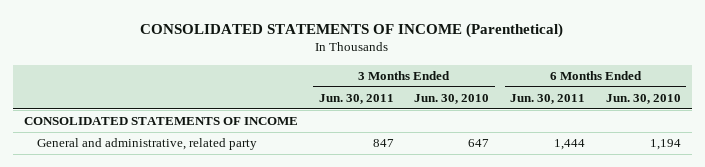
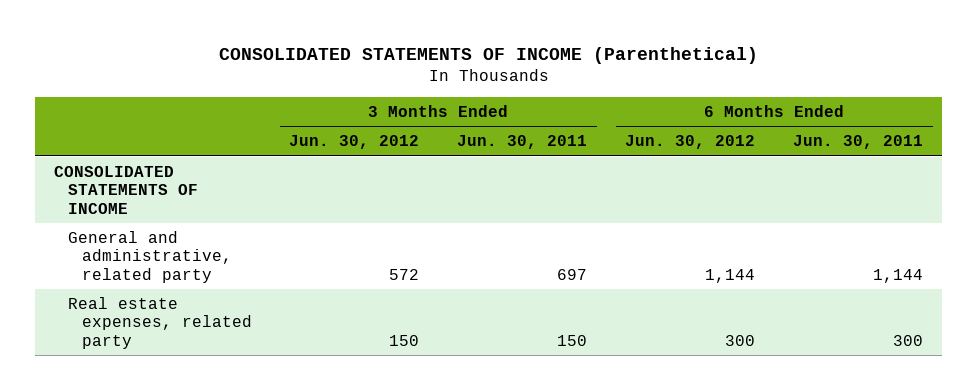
[414,93,490,104] Jun. 30, 2010 -> none
[606,93,682,104] Jun. 30, 2010 -> none
none -> [289,135,420,150] Jun. 30, 2012
none -> [625,135,756,150] Jun. 30, 2012
[372,139,394,148] 847 -> [557,268,588,280] 697
[554,139,586,151] 1,444 -> [873,268,924,283] 1,144
none -> [67,296,252,349] Real estate expenses, related party

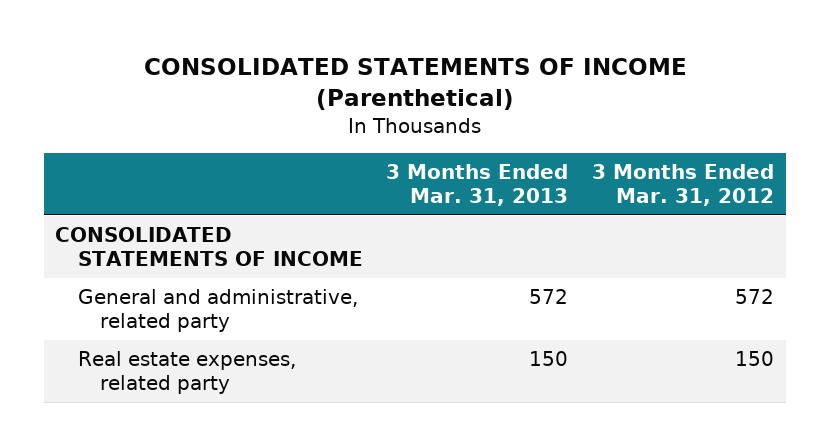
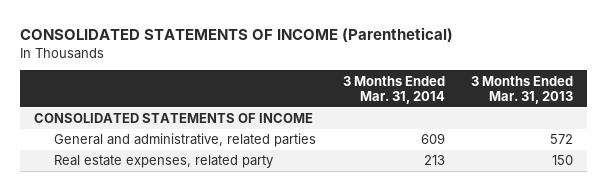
[591,164,774,207] 3 Months Ended Mar. 31, 2012 -> none
none -> [342,75,445,104] 3 Months Ended Mar. 31, 2014
[77,289,358,333] General and administrative, related party -> [54,133,317,148] General and administrative, related parties

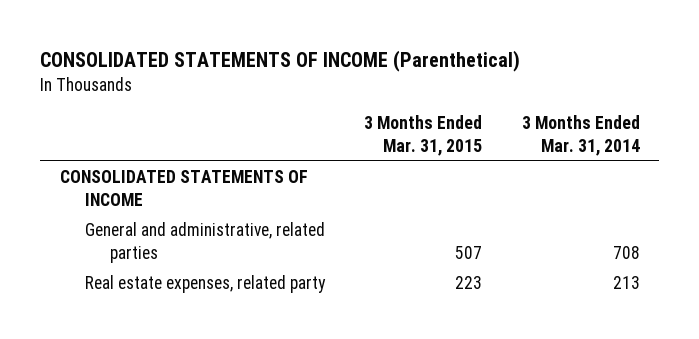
[471,75,574,104] 3 Months Ended Mar. 31, 2013 -> none
none -> [364,115,483,156] 3 Months Ended Mar. 31, 2015
[420,133,445,145] 609 -> [612,245,640,259] 708

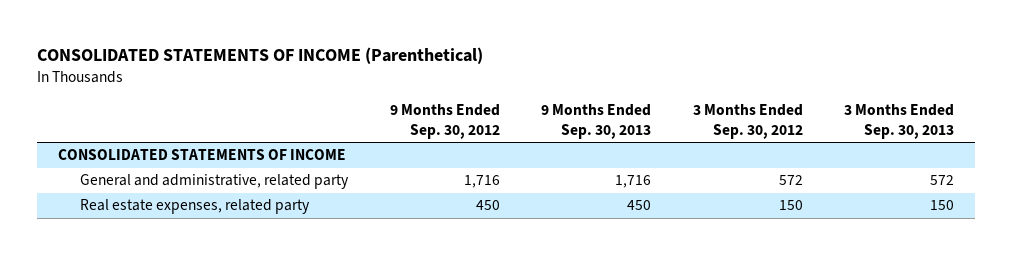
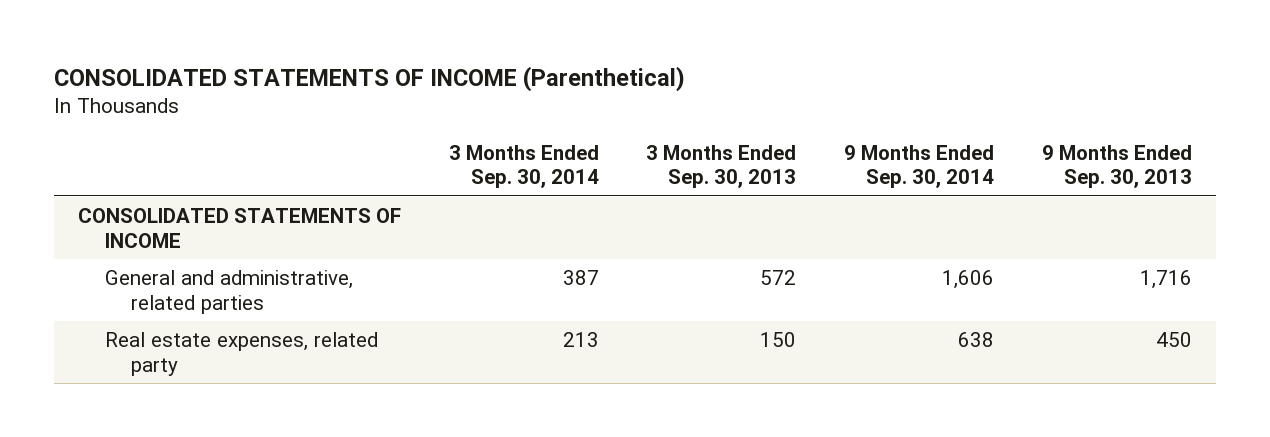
[389,104,500,140] 9 Months Ended Sep. 30, 2012 -> none
[692,104,803,140] 3 Months Ended Sep. 30, 2012 -> none
none -> [448,144,599,189] 3 Months Ended Sep. 30, 2014
none -> [844,144,995,189] 9 Months Ended Sep. 30, 2014
[80,174,350,190] General and administrative, related party -> [104,269,353,314] General and administrative, related parties

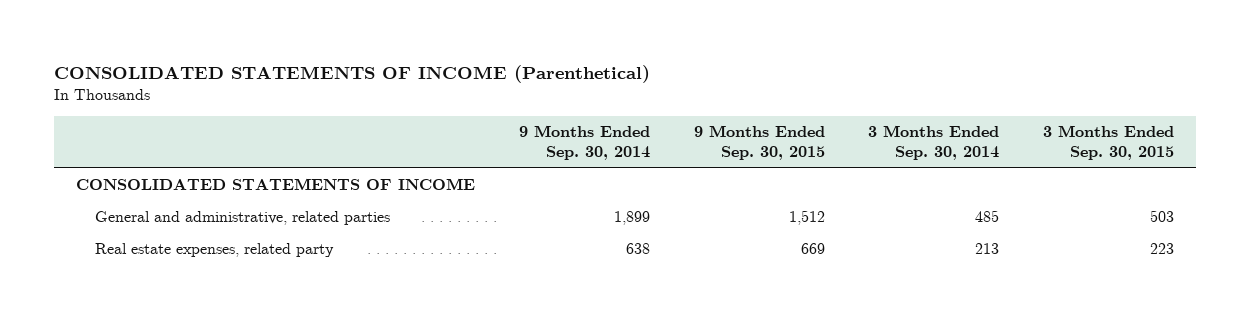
[646,144,797,189] 3 Months Ended Sep. 30, 2013 -> none
[1041,144,1192,189] 9 Months Ended Sep. 30, 2013 -> none
none -> [693,125,825,161] 9 Months Ended Sep. 30, 2015
none -> [1043,125,1175,161] 3 Months Ended Sep. 30, 2015
[562,269,599,285] 387 -> [975,210,1000,223] 485
[942,269,995,289] 1,606 -> [613,211,650,226] 1,899

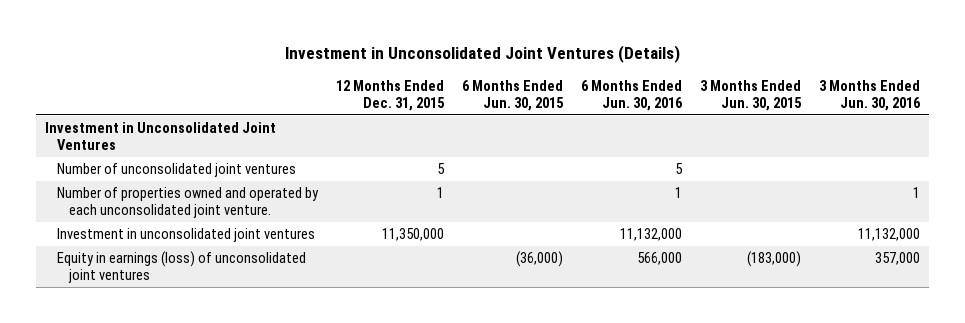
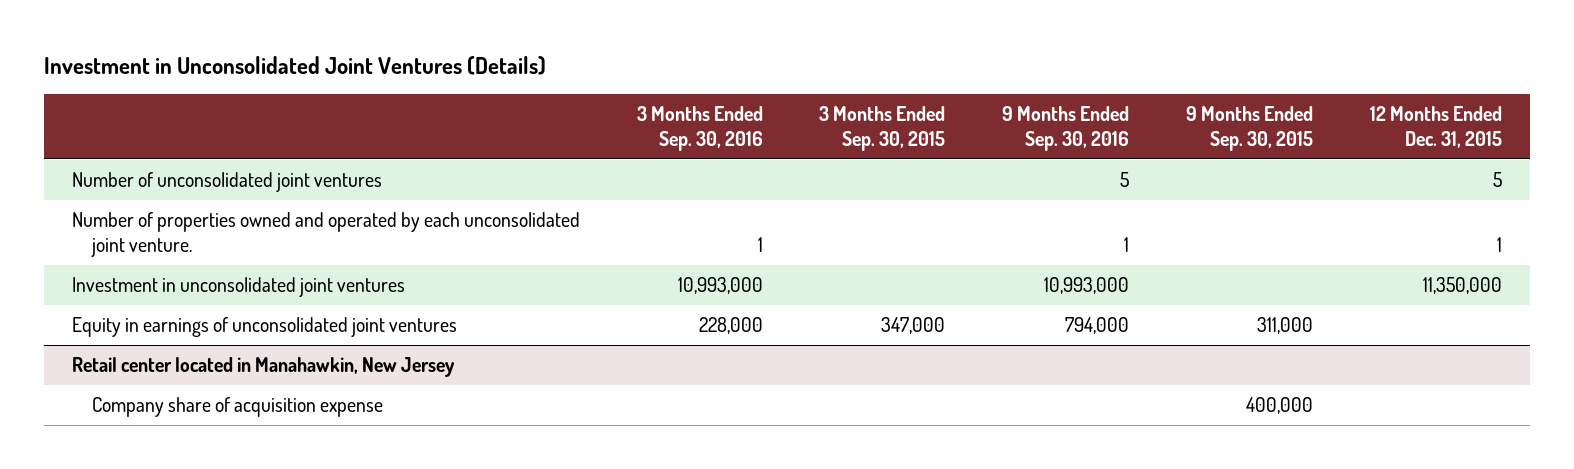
[461,79,564,111] 6 Months Ended Jun. 30, 2015 -> none
[581,79,684,111] 6 Months Ended Jun. 30, 2016 -> none
[700,79,803,111] 3 Months Ended Jun. 30, 2015 -> none
[819,79,922,111] 3 Months Ended Jun. 30, 2016 -> none
none -> [636,105,763,151] 3 Months Ended Sep. 30, 2016
none -> [819,105,946,151] 3 Months Ended Sep. 30, 2015
none -> [1002,105,1130,151] 9 Months Ended Sep. 30, 2016
none -> [1186,105,1314,151] 9 Months Ended Sep. 30, 2015
[45,122,277,151] Investment in Unconsolidated Joint Ventures -> none
[56,251,306,284] Equity in earnings (loss) of unconsolidated joint ventures -> [71,317,457,338] Equity in earnings of unconsolidated joint ventures
none -> [71,357,455,378] Retail center located in Manahawkin, New Jersey
none -> [91,397,383,418] Company share of acquisition expense

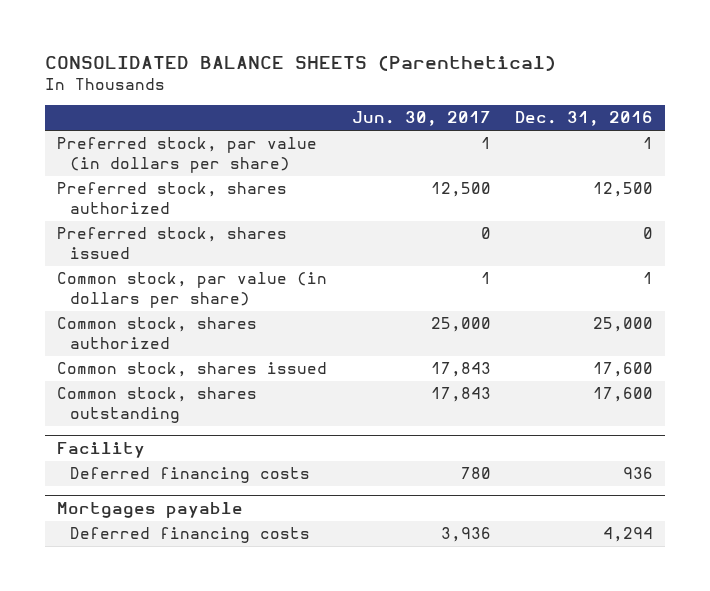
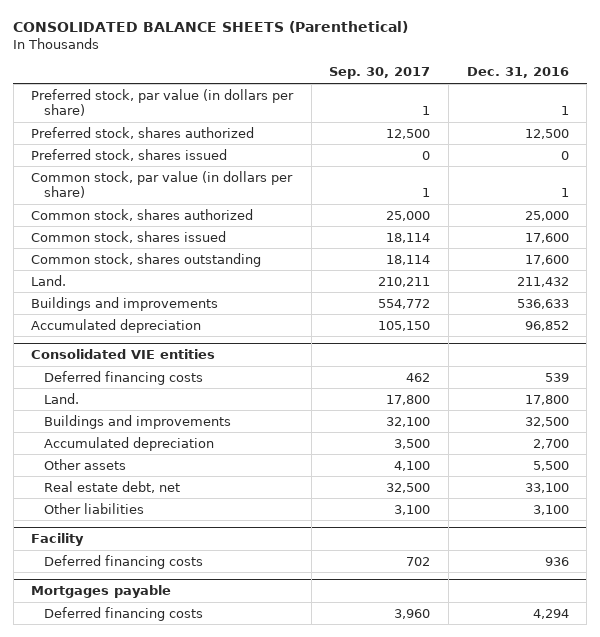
[351,111,491,127] Jun. 30, 2017 -> none
none -> [329,67,431,80] Sep. 30, 2017
none -> [31,274,67,286] Land.
none -> [31,296,219,311] Buildings and improvements
none -> [31,318,202,333] Accumulated depreciation
none -> [31,349,216,360] Consolidated VIE entities
none -> [43,370,203,385] Deferred financing costs
none -> [43,392,79,404] Land.
none -> [43,414,231,429] Buildings and improvements
none -> [43,436,214,451] Accumulated depreciation
none -> [43,458,126,470] Other assets
none -> [43,480,180,493] Real estate debt, net
none -> [43,502,144,514] Other liabilities

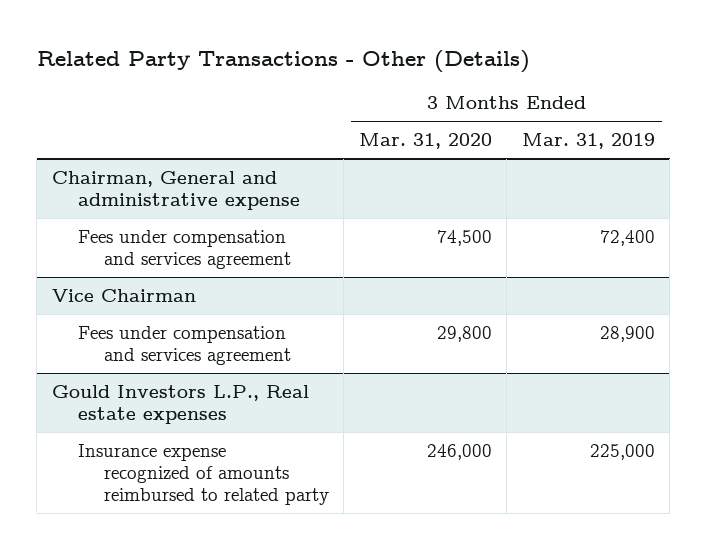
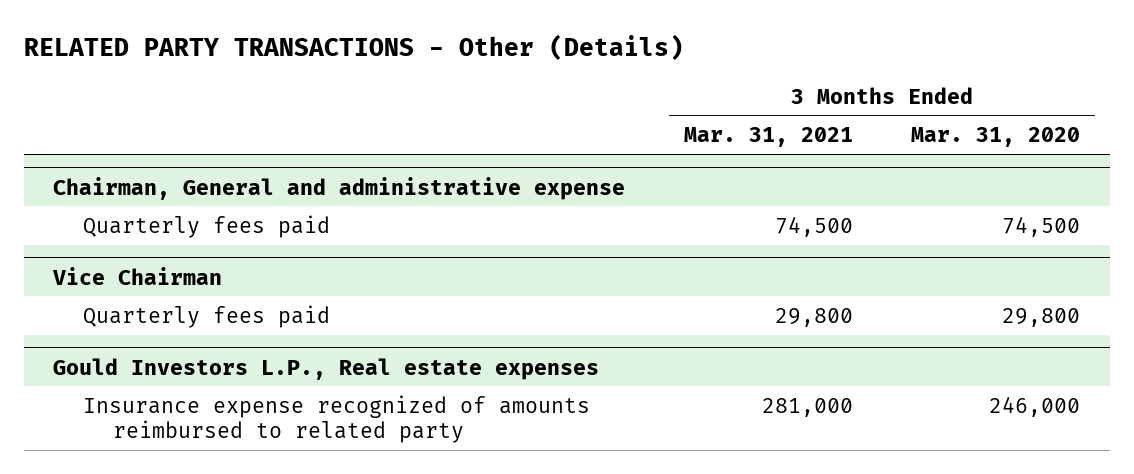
[36,49,530,73] Related Party Transactions - Other (Details) -> [23,34,684,61] RELATED PARTY TRANSACTIONS - Other (Details)
[521,133,655,150] Mar. 31, 2019 -> none
none -> [683,127,853,148] Mar. 31, 2021
[77,229,291,270] Fees under compensation and services agreement -> [82,214,330,238] Quarterly fees paid
[77,325,291,366] Fees under compensation and services agreement -> [82,304,330,328] Quarterly fees paid

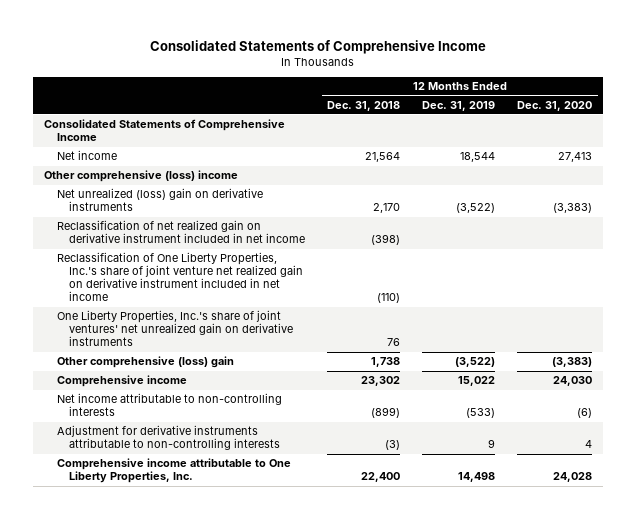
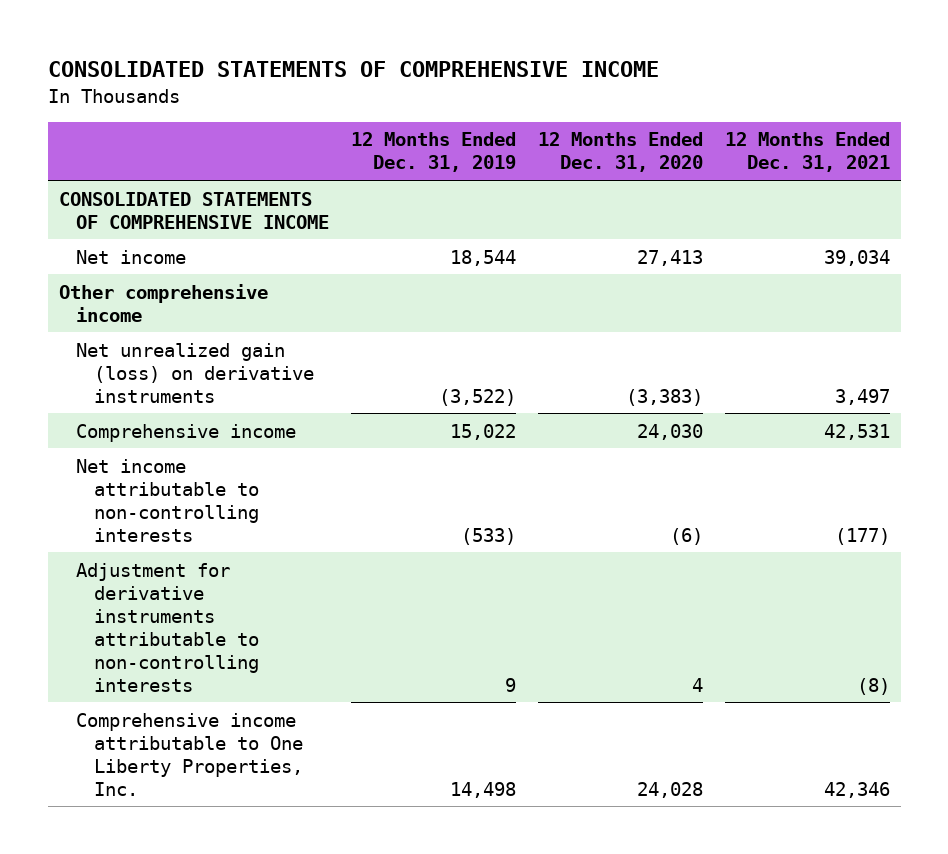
[150,39,487,54] Consolidated Statements of Comprehensive Income -> [47,61,659,78] CONSOLIDATED STATEMENTS OF COMPREHENSIVE INCOME
[327,100,401,111] Dec. 31, 2018 -> none
none -> [724,132,890,173] 12 Months Ended Dec. 31, 2021
[44,119,286,142] Consolidated Statements of Comprehensive Income -> [58,191,330,229] CONSOLIDATED STATEMENTS OF COMPREHENSIVE INCOME
[56,220,306,244] Reclassification of net realized gain on derivative instrument included in net income -> none
[56,252,304,302] Reclassification of One Liberty Properties, Inc.'s share of joint venture net realized gain on derivative instrument included in net income -> none
[56,310,294,347] One Liberty Properties, Inc.'s share of joint ventures' net unrealized gain on derivative instruments -> none
[56,356,234,369] Other comprehensive (loss) gain -> none
[44,170,239,183] Other comprehensive (loss) income -> [58,283,268,322] Other comprehensive income
[56,188,263,212] Net unrealized (loss) gain on derivative instruments -> [76,342,315,403] Net unrealized gain (loss) on derivative instruments

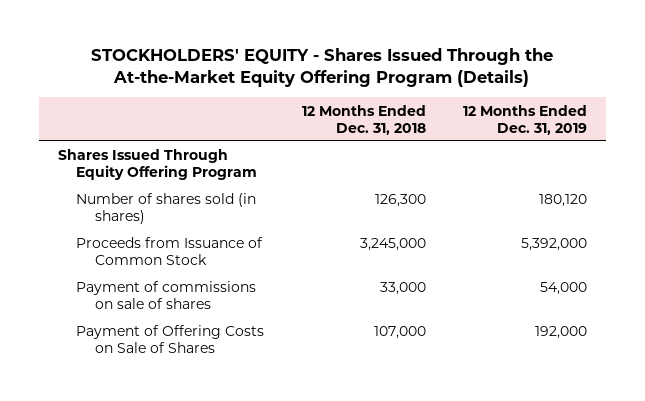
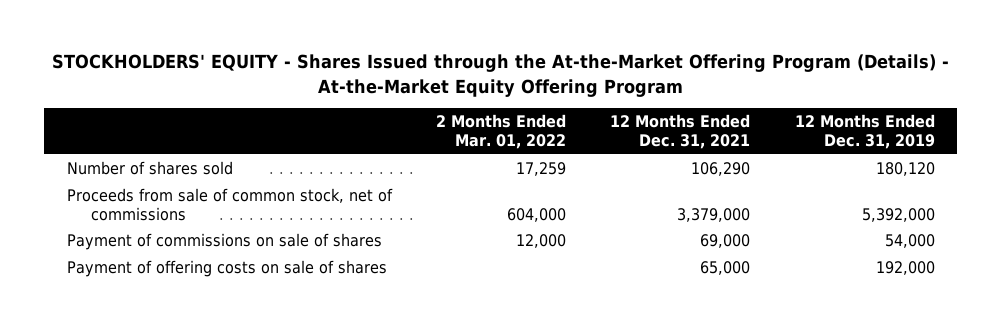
[91,48,554,88] STOCKHOLDERS' EQUITY - Shares Issued Through the At-the-Market Equity Offering Program (Details) -> [51,54,949,97] STOCKHOLDERS' EQUITY - Shares Issued through the At-the-Market Offering Program (Details) - At-the-Market Equity Offering Program
[301,104,426,135] 12 Months Ended Dec. 31, 2018 -> none
none -> [436,114,567,149] 2 Months Ended Mar. 01, 2022
none -> [610,114,751,149] 12 Months Ended Dec. 31, 2021
[57,149,258,181] Shares Issued Through Equity Offering Program -> none
[76,193,257,225] Number of shares sold (in shares) -> [66,160,233,175] Number of shares sold
[76,237,264,266] Proceeds from Issuance of Common Stock -> [66,187,393,221] Proceeds from sale of common stock, net of commissions
[76,325,265,354] Payment of Offering Costs on Sale of Shares -> [66,259,387,277] Payment of offering costs on sale of shares

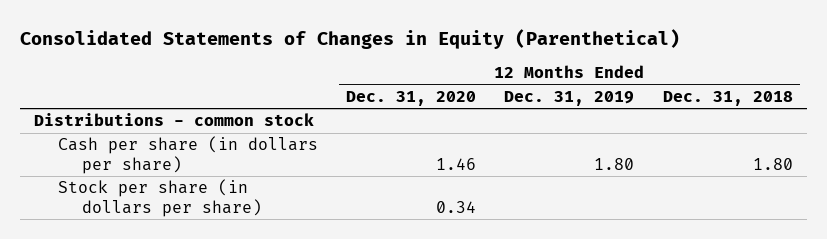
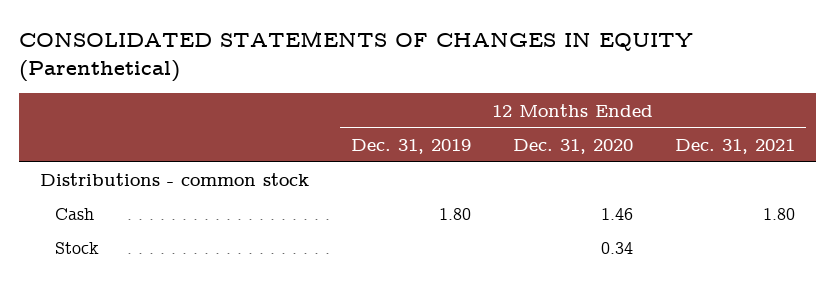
[20,28,681,49] Consolidated Statements of Changes in Equity (Parenthetical) -> [18,30,693,83] CONSOLIDATED STATEMENTS OF CHANGES IN EQUITY (Parenthetical)
[662,90,793,106] Dec. 31, 2018 -> none
none -> [675,138,796,154] Dec. 31, 2021
[57,136,318,174] Cash per share (in dollars per share) -> [55,208,95,221] Cash
[57,179,262,217] Stock per share (in dollars per share) -> [55,242,100,255] Stock

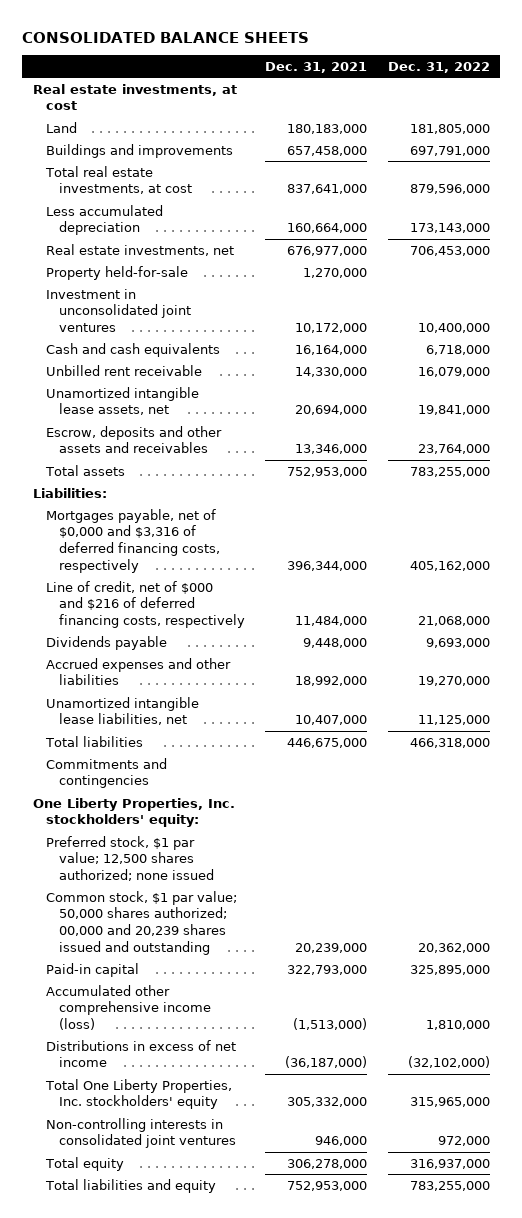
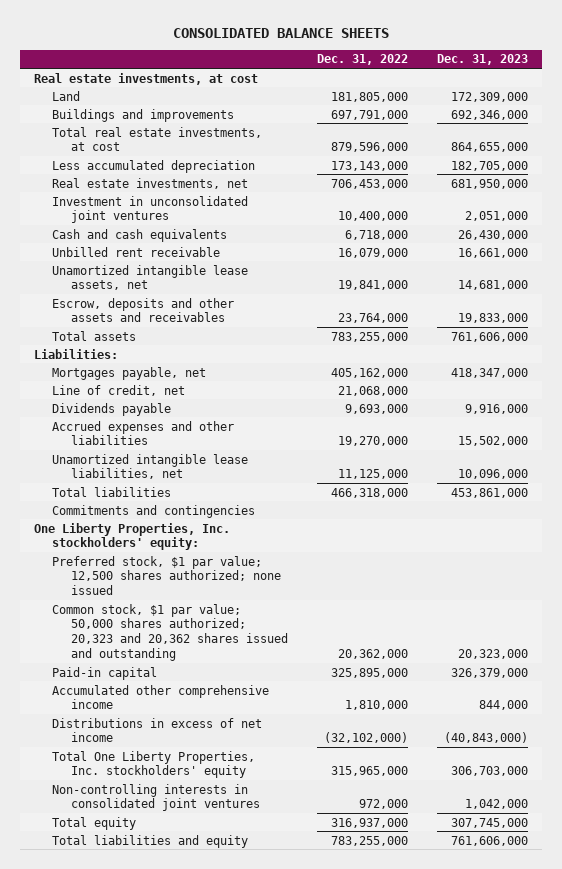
[265,62,368,74] Dec. 31, 2021 -> none
none -> [436,54,528,66] Dec. 31, 2023
[45,265,188,280] Property held-for-sale -> none
[45,508,220,573] Mortgages payable, net of $0,000 and $3,316 of deferred financing costs, respectively -> [52,366,207,380] Mortgages payable, net
[45,580,245,629] Line of credit, net of $000 and $216 of deferred financing costs, respectively -> [52,384,186,396] Line of credit, net
[45,890,237,955] Common stock, $1 par value; 50,000 shares authorized; 00,000 and 20,239 shares issued and outstanding -> [52,603,288,662] Common stock, $1 par value; 50,000 shares authorized; 20,323 and 20,362 shares issued and outstanding
[45,984,211,1031] Accumulated other comprehensive income (loss) -> [52,684,270,710] Accumulated other comprehensive income

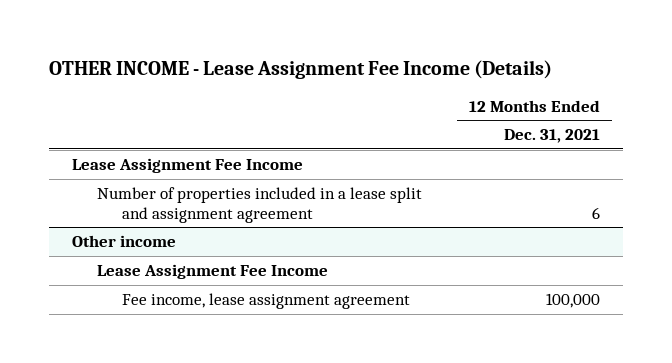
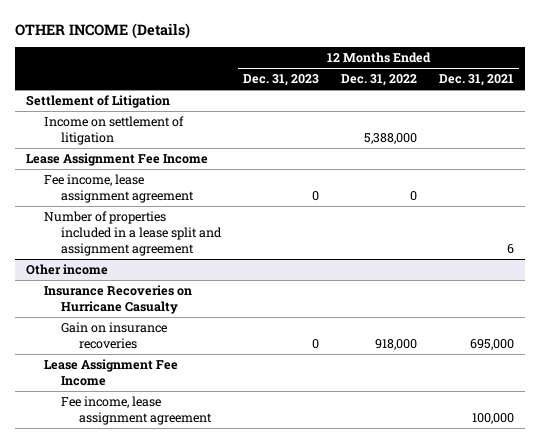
[48,59,552,79] OTHER INCOME - Lease Assignment Fee Income (Details) -> [15,22,191,39] OTHER INCOME (Details)
none -> [243,74,320,87] Dec. 31, 2023
none -> [341,74,418,87] Dec. 31, 2022
none -> [26,95,171,109] Settlement of Litigation
none -> [43,116,184,146] Income on settlement of litigation
none -> [43,174,195,204] Fee income, lease assignment agreement
none -> [43,285,192,315] Insurance Recoveries on Hurricane Casualty
none -> [61,322,168,350] Gain on insurance recoveries

